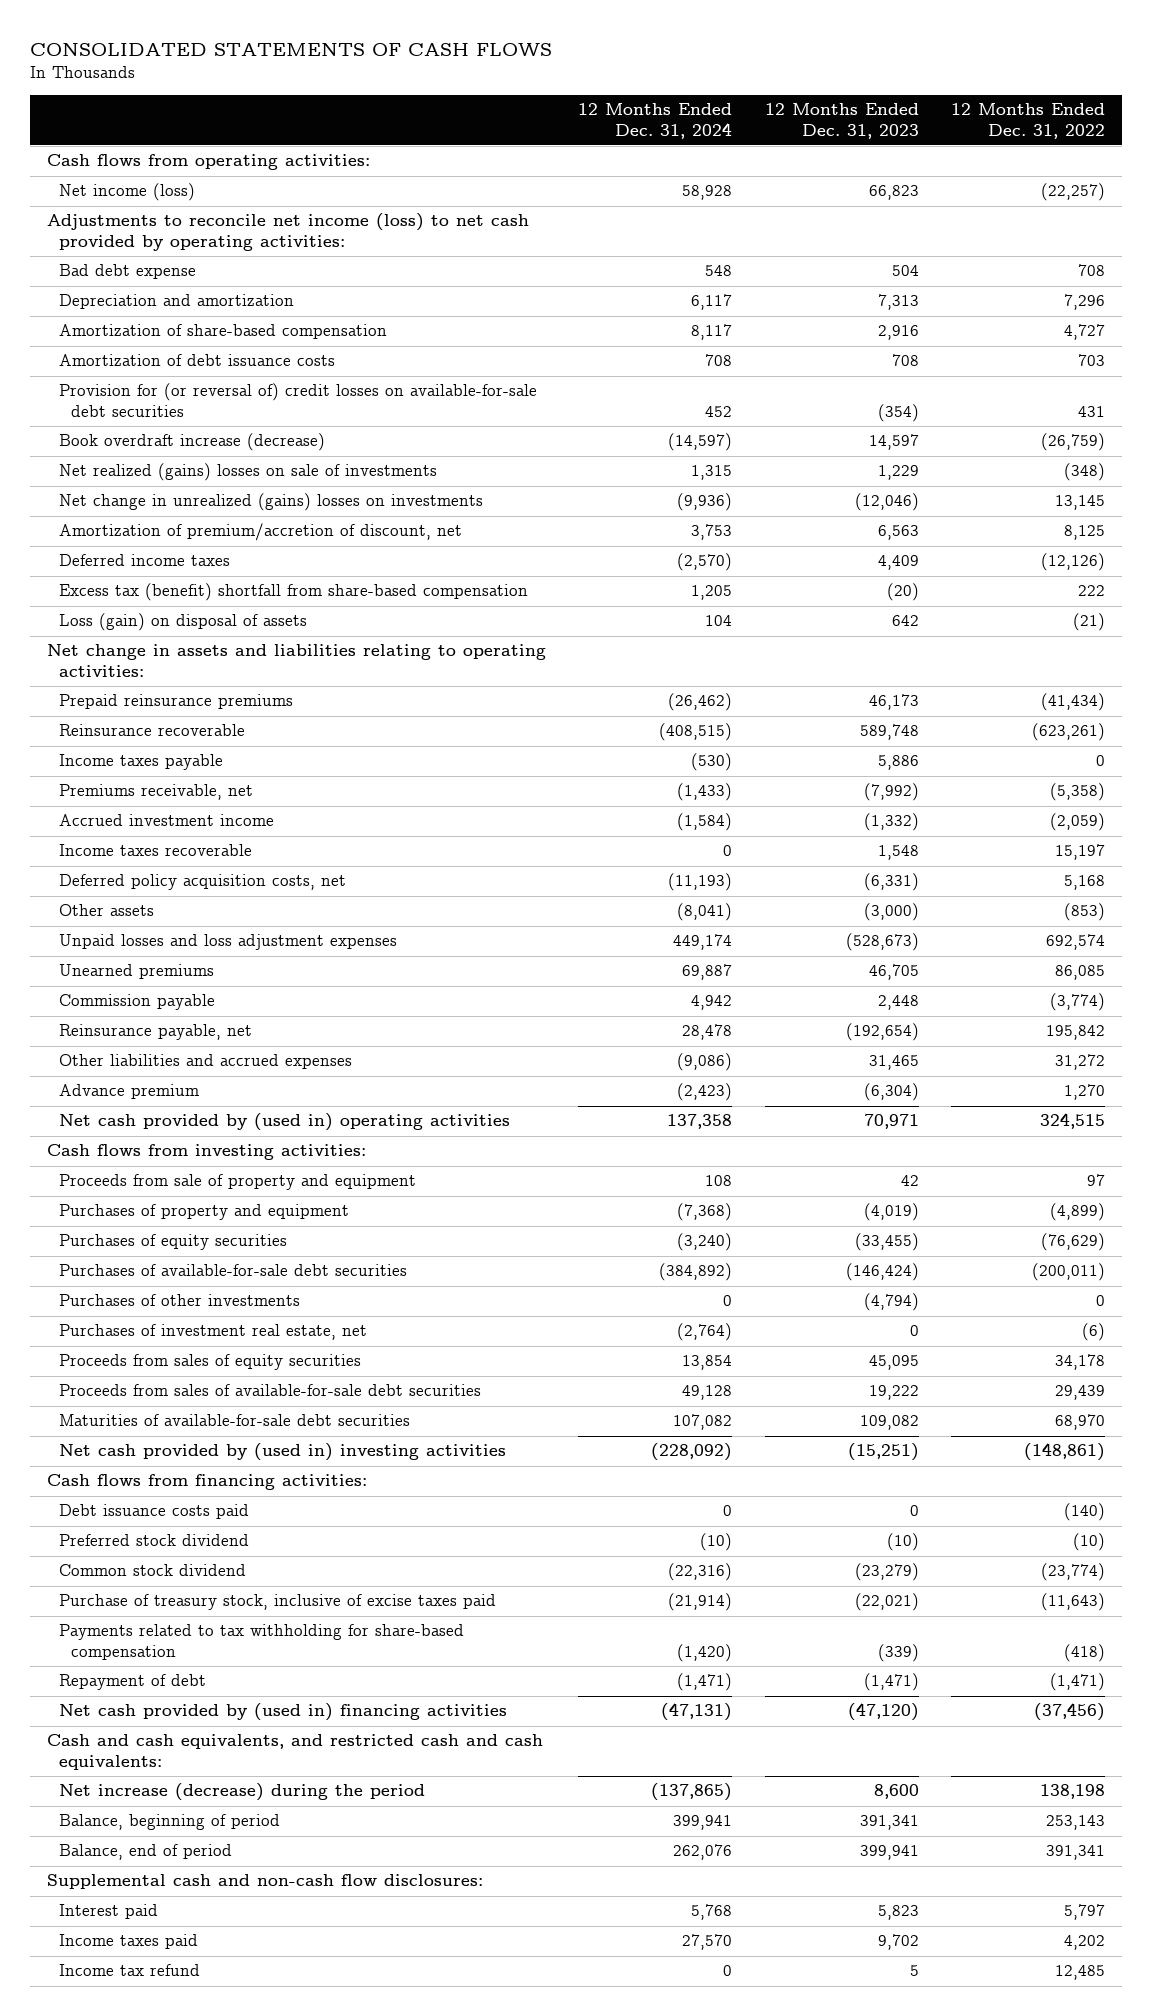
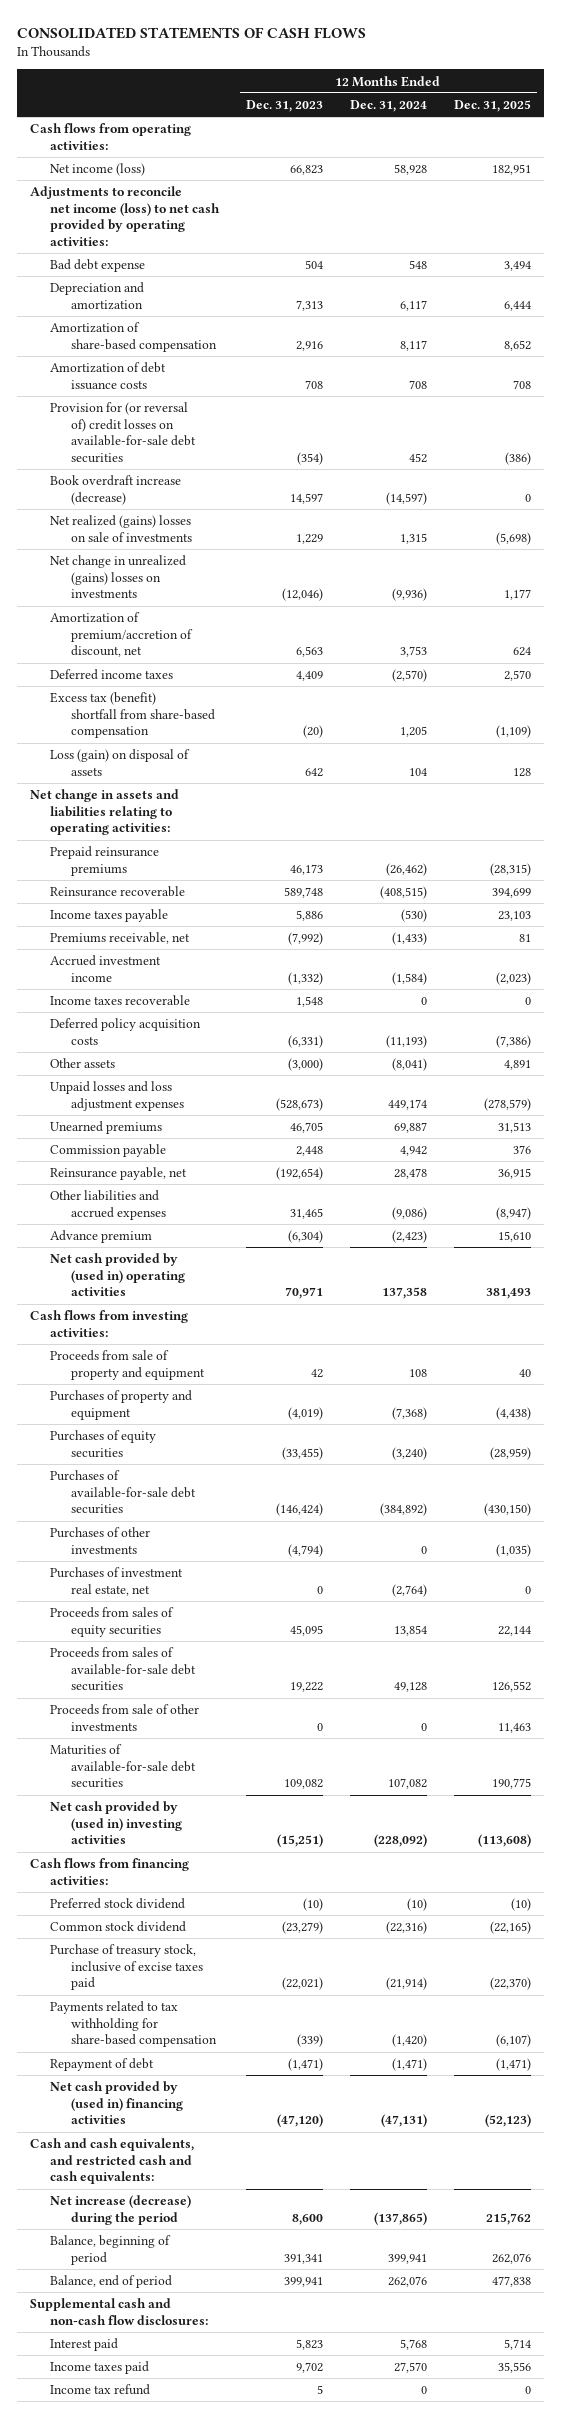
[951,103,1106,139] 12 Months Ended Dec. 31, 2022 -> none
none -> [453,99,531,112] Dec. 31, 2025
[58,874,346,891] Deferred policy acquisition costs, net -> [50,1018,202,1045] Deferred policy acquisition costs
none -> [50,1704,200,1731] Proceeds from sale of other investments
[58,1504,249,1520] Debt issuance costs paid -> none

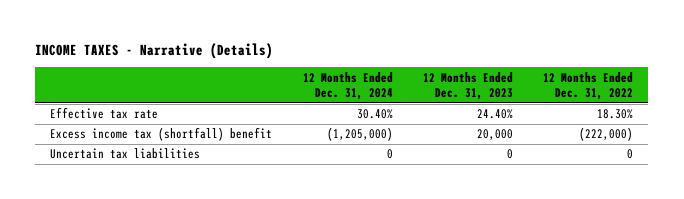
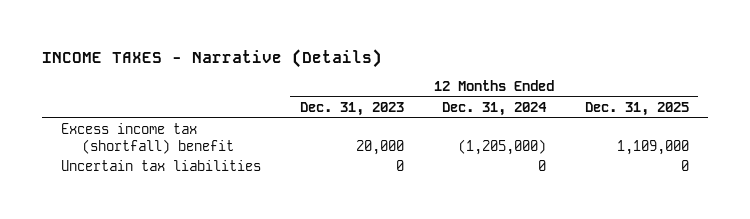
[543,71,634,101] 12 Months Ended Dec. 31, 2022 -> none
none -> [584,101,689,116] Dec. 31, 2025
[50,107,159,120] Effective tax rate -> none

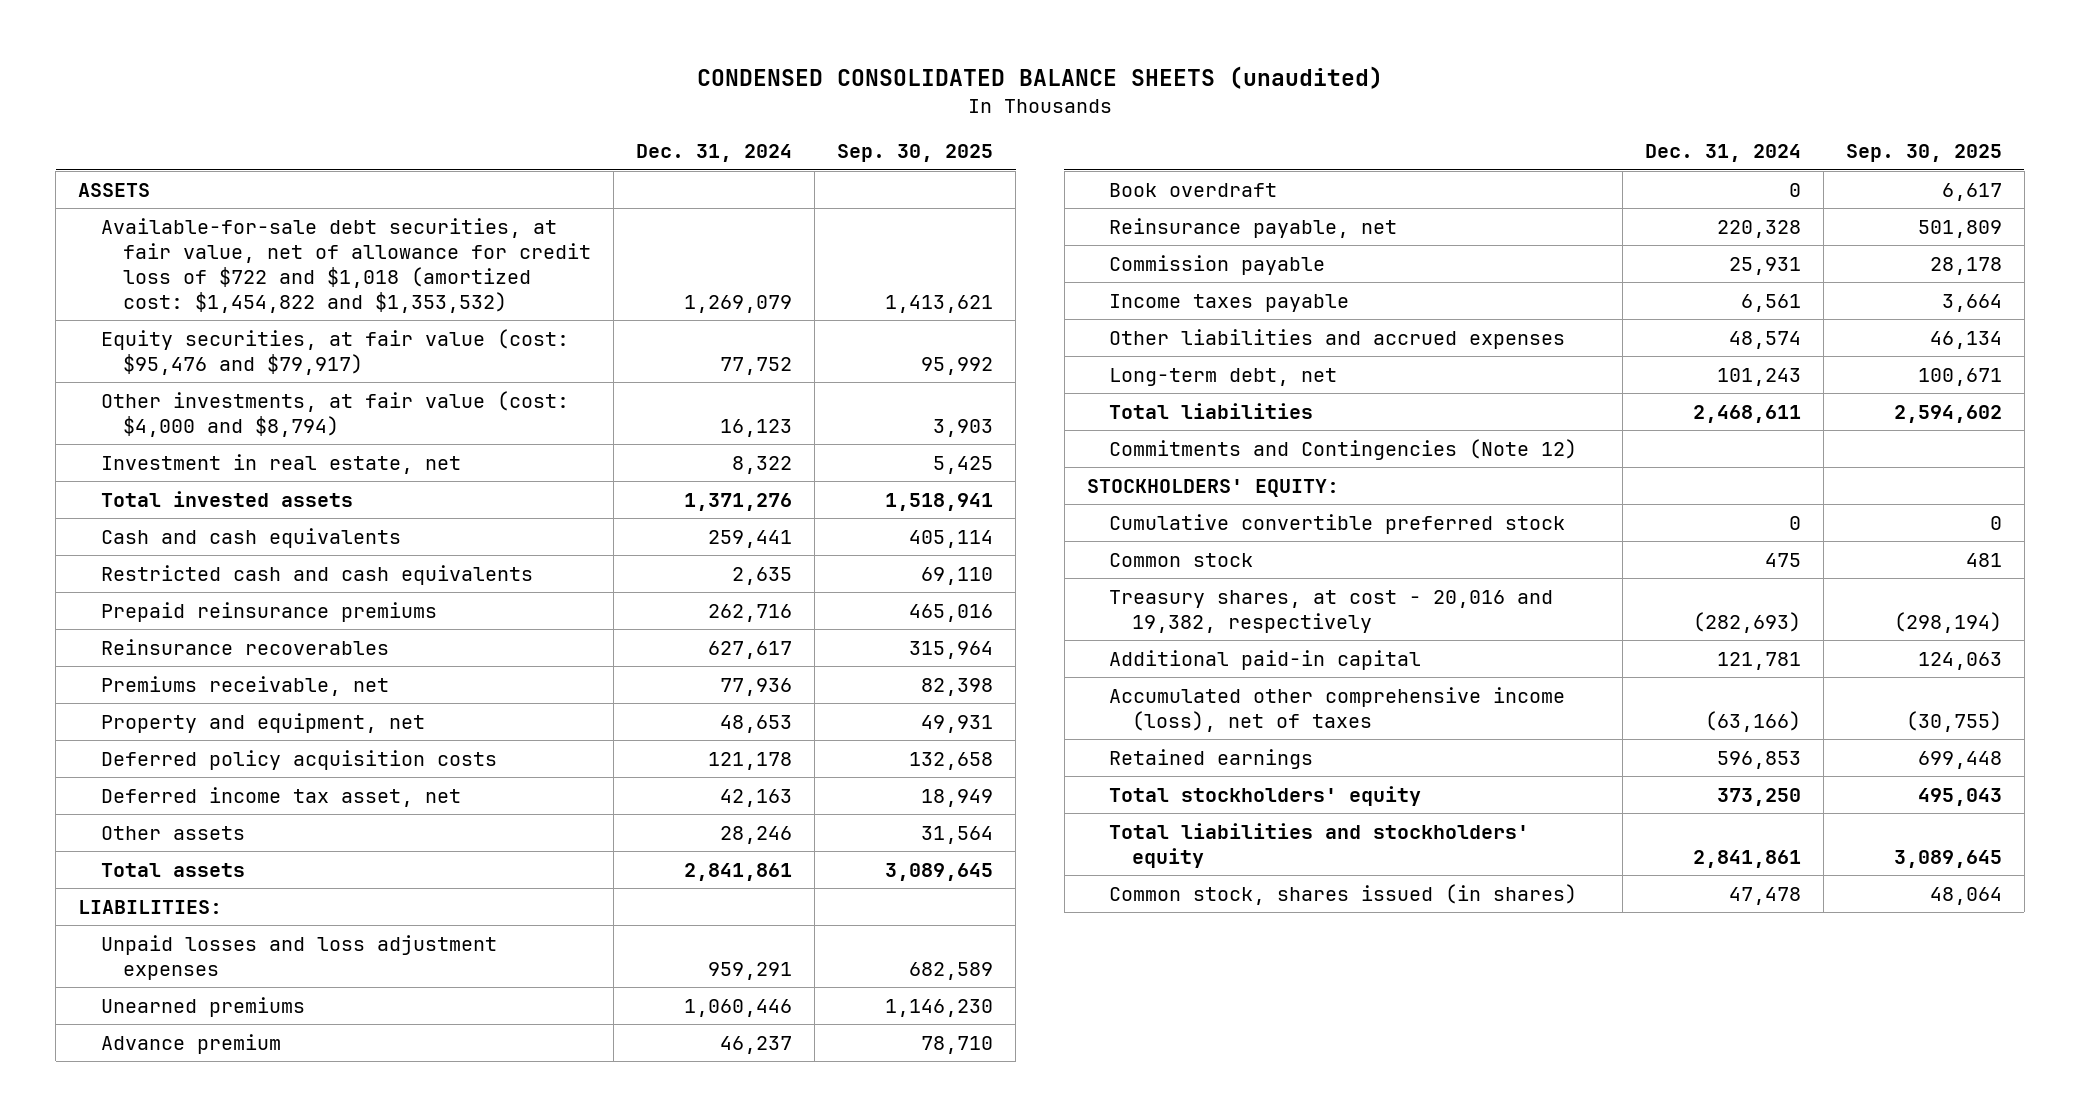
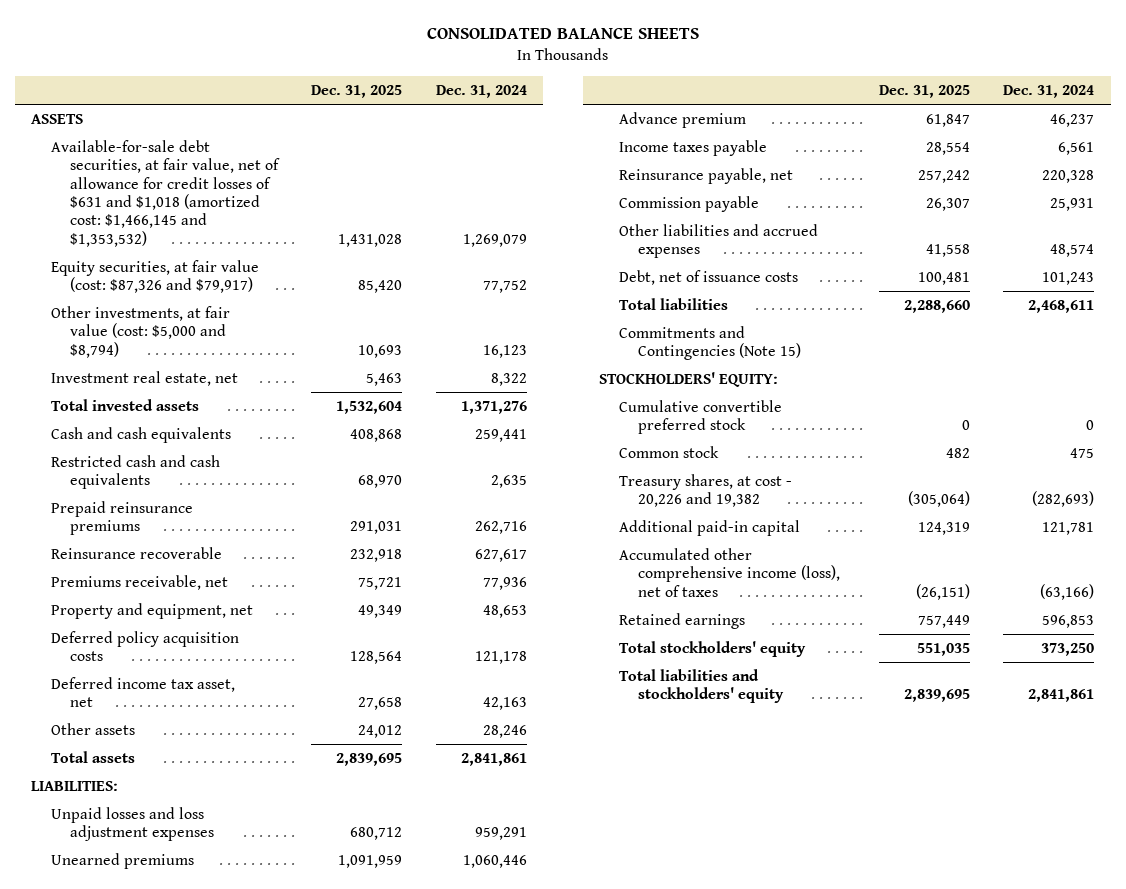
[697,66,1384,90] CONDENSED CONSOLIDATED BALANCE SHEETS (unaudited) -> [426,28,699,40] CONSOLIDATED BALANCE SHEETS
[837,143,994,162] Sep. 30, 2025 -> none
none -> [311,85,403,99] Dec. 31, 2025
[100,217,591,313] Available-for-sale debt securities, at fair value, net of allowance for credit loss of $722 and $1,018 (amortized cost: $1,454,822 and $1,353,532) -> [50,139,281,247] Available-for-sale debt securities, at fair value, net of allowance for credit losses of $631 and $1,018 (amortized cost: $1,466,145 and $1,353,532)
[100,328,569,375] Equity securities, at fair value (cost: $95,476 and $79,917) -> [50,259,259,294] Equity securities, at fair value (cost: $87,326 and $79,917)
[100,390,569,437] Other investments, at fair value (cost: $4,000 and $8,794) -> [50,305,230,358] Other investments, at fair value (cost: $5,000 and $8,794)
[100,453,461,474] Investment in real estate, net -> [50,370,238,386] Investment real estate, net
[100,638,389,655] Reinsurance recoverables -> [50,546,222,559] Reinsurance recoverable
[1109,182,1278,197] Book overdraft -> none
[1109,293,1350,312] Income taxes payable -> [618,139,767,156] Income taxes payable
[1109,367,1338,386] Long-term debt, net -> [618,269,798,285] Debt, net of issuance costs
[1109,438,1578,460] Commitments and Contingencies (Note 12) -> [618,325,801,361] Commitments and Contingencies (Note 15)
[1109,589,1554,633] Treasury shares, at cost - 20,016 and 19,382, respectively -> [618,473,792,508] Treasury shares, at cost - 20,226 and 19,382
[1109,883,1578,905] Common stock, shares issued (in shares) -> none

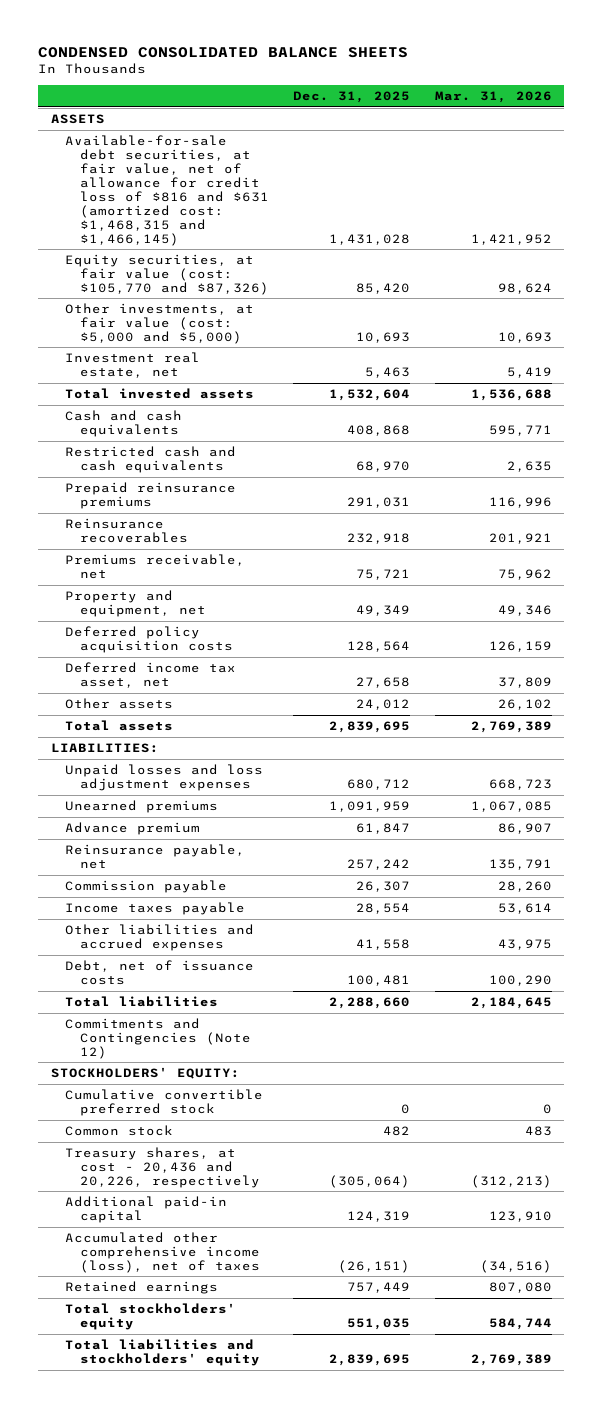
[426,28,699,40] CONSOLIDATED BALANCE SHEETS -> [38,47,409,59] CONDENSED CONSOLIDATED BALANCE SHEETS
[435,85,527,99] Dec. 31, 2024 -> none
none -> [434,91,552,104] Mar. 31, 2026
[50,139,281,247] Available-for-sale debt securities, at fair value, net of allowance for credit losses of $631 and $1,018 (amortized cost: $1,466,145 and $1,353,532) -> [65,134,270,246] Available-for-sale debt securities, at fair value, net of allowance for credit loss of $816 and $631 (amortized cost: $1,468,315 and $1,466,145)
[50,259,259,294] Equity securities, at fair value (cost: $87,326 and $79,917) -> [65,253,270,295] Equity securities, at fair value (cost: $105,770 and $87,326)
[50,305,230,358] Other investments, at fair value (cost: $5,000 and $8,794) -> [65,302,255,344] Other investments, at fair value (cost: $5,000 and $5,000)
[50,546,222,559] Reinsurance recoverable -> [65,517,189,543] Reinsurance recoverables
[618,139,767,156] Income taxes payable -> [65,901,246,915] Income taxes payable
[618,325,801,361] Commitments and Contingencies (Note 15) -> [65,1017,252,1059] Commitments and Contingencies (Note 12)
[618,473,792,508] Treasury shares, at cost - 20,226 and 19,382 -> [65,1146,261,1188] Treasury shares, at cost - 20,436 and 20,226, respectively

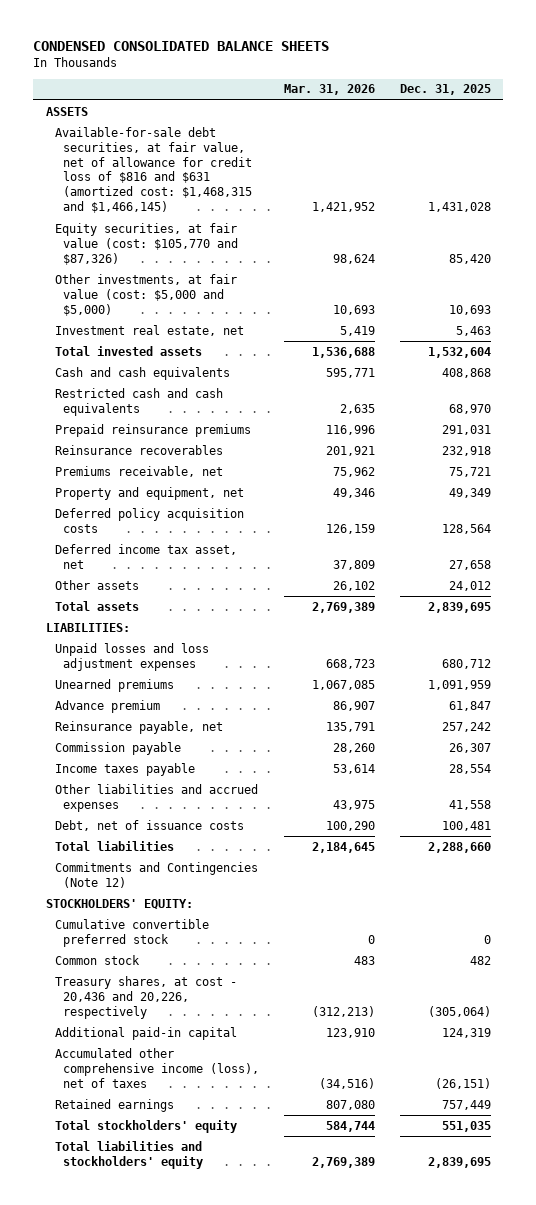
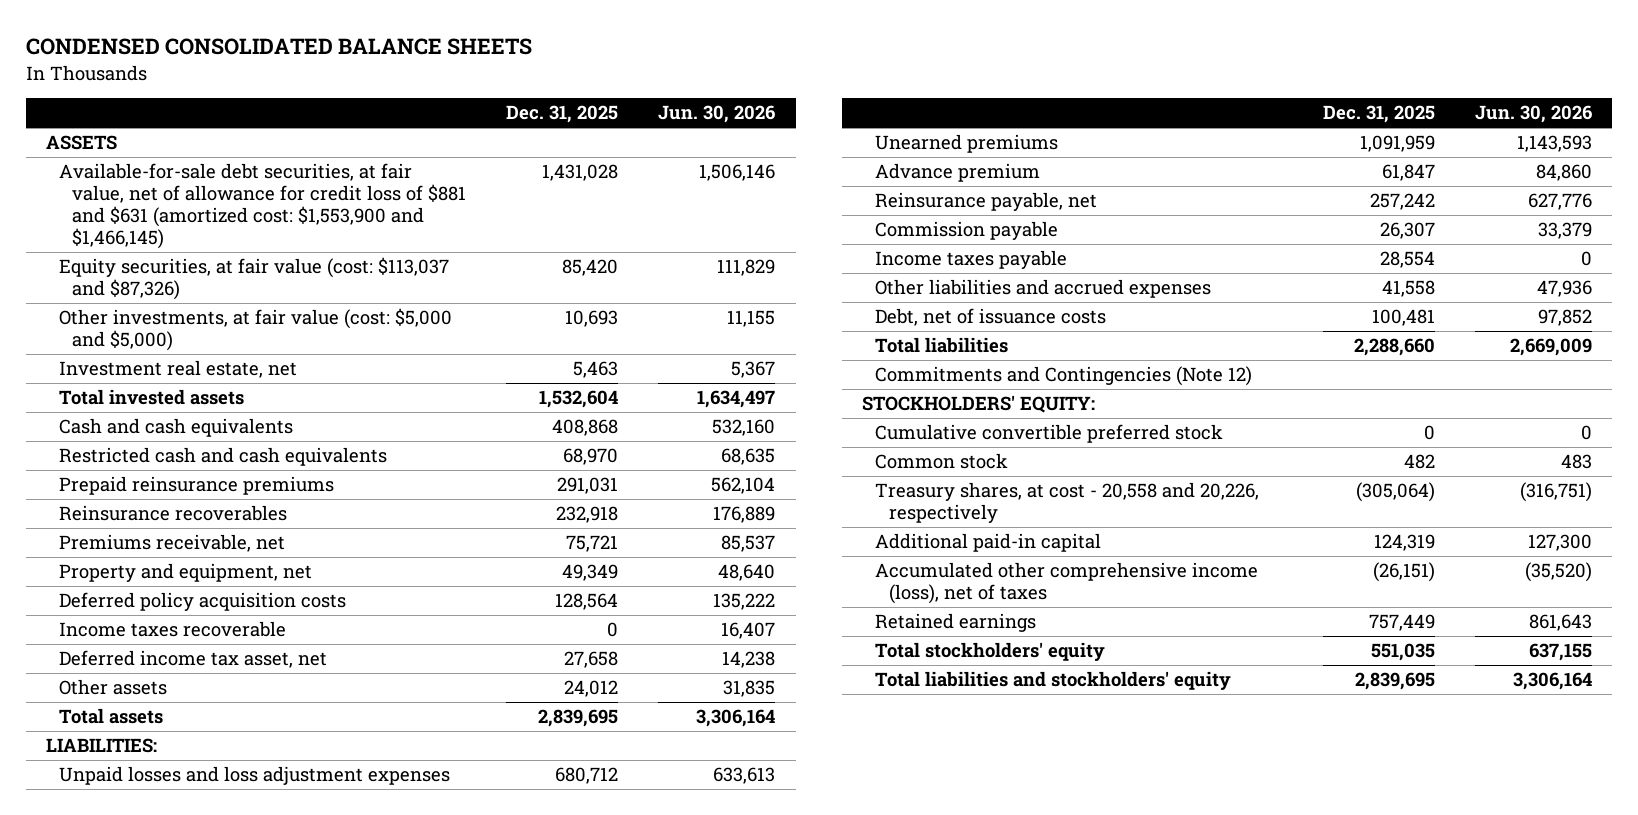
[284,84,376,96] Mar. 31, 2026 -> none
none -> [658,105,776,124] Jun. 30, 2026
[54,126,253,214] Available-for-sale debt securities, at fair value, net of allowance for credit loss of $816 and $631 (amortized cost: $1,468,315 and $1,466,145) -> [58,163,467,249] Available-for-sale debt securities, at fair value, net of allowance for credit loss of $881 and $631 (amortized cost: $1,553,900 and $1,466,145)
[54,222,239,265] Equity securities, at fair value (cost: $105,770 and $87,326) -> [58,257,449,301] Equity securities, at fair value (cost: $113,037 and $87,326)
none -> [58,621,286,638] Income taxes recoverable
[54,975,237,1019] Treasury shares, at cost - 20,436 and 20,226, respectively -> [875,482,1260,524] Treasury shares, at cost - 20,558 and 20,226, respectively

